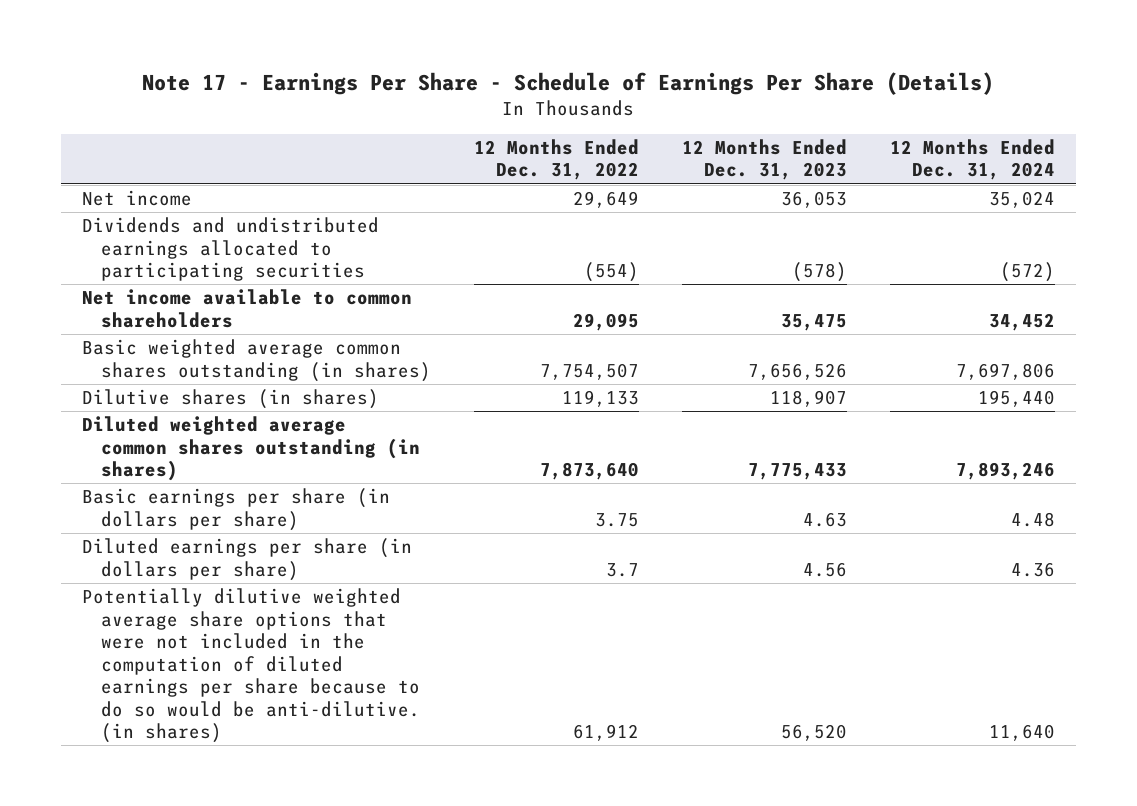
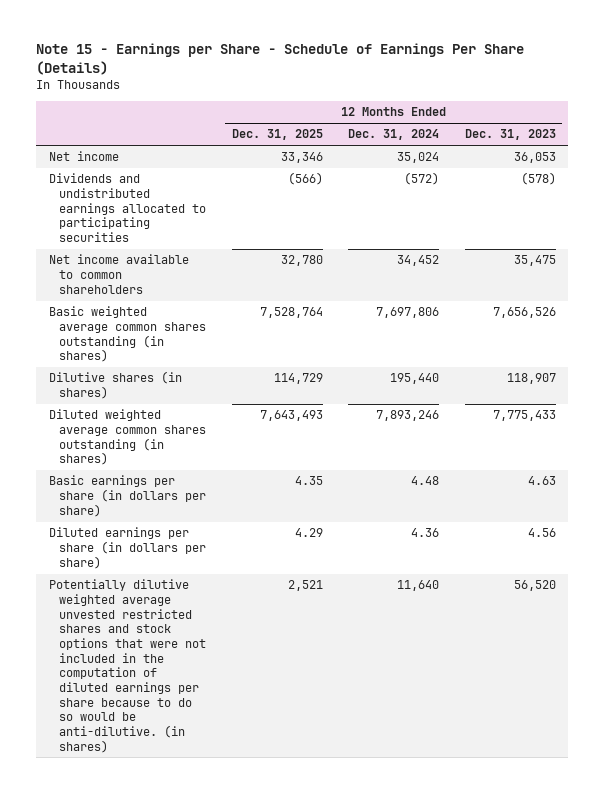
[142,71,995,95] Note 17 - Earnings Per Share - Schedule of Earnings Per Share (Details) -> [35,43,524,75] Note 15 - Earnings per Share - Schedule of Earnings Per Share (Details)
[473,138,639,181] 12 Months Ended Dec. 31, 2022 -> none
none -> [231,129,323,141] Dec. 31, 2025
[82,588,420,744] Potentially dilutive weighted average share options that were not included in the computation of diluted earnings per share because to do so would be anti-dilutive. (in shares) -> [48,579,207,753] Potentially dilutive weighted average unvested restricted shares and stock options that were not included in the computation of diluted earnings per share because to do so would be anti-dilutive. (in shares)

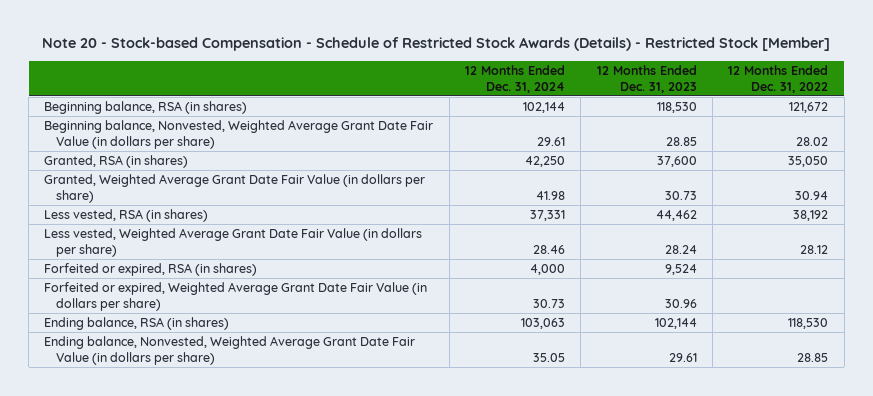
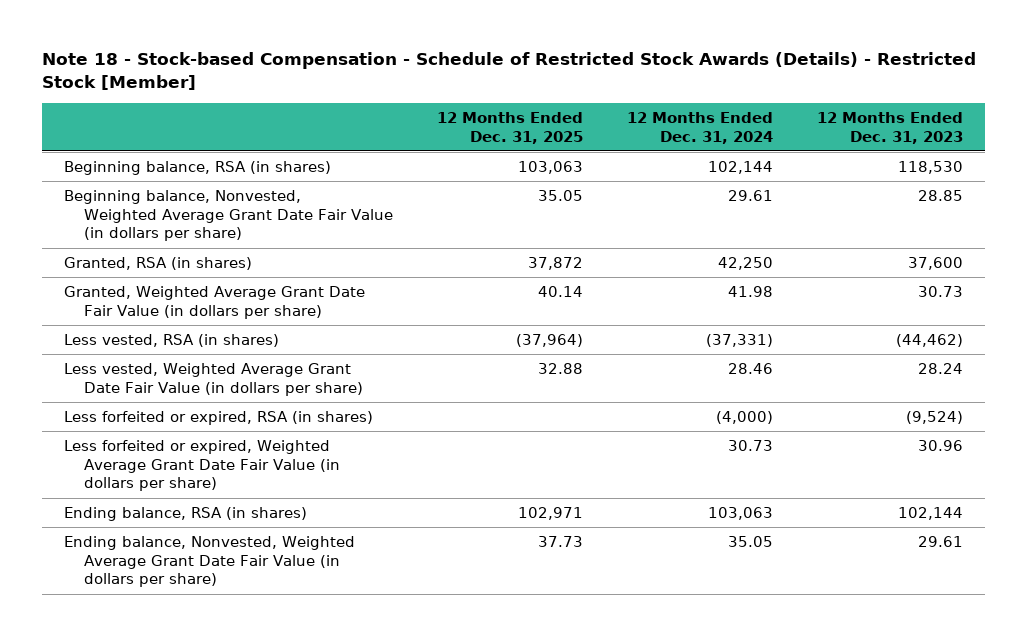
[42,37,831,52] Note 20 - Stock-based Compensation - Schedule of Restricted Stock Awards (Details) - Restricted Stock [Member] -> [41,51,976,91] Note 18 - Stock-based Compensation - Schedule of Restricted Stock Awards (Details) - Restricted Stock [Member]
[728,64,829,93] 12 Months Ended Dec. 31, 2022 -> none
none -> [436,112,583,144] 12 Months Ended Dec. 31, 2025
[530,209,566,221] 37,331 -> [705,333,773,347] (37,331)
[655,209,697,221] 44,462 -> [895,333,963,347] (44,462)
[44,262,258,276] Forfeited or expired, RSA (in shares) -> [63,410,373,425] Less forfeited or expired, RSA (in shares)
[530,263,566,275] 4,000 -> [715,410,773,424] (4,000)
[664,263,697,275] 9,524 -> [905,410,963,424] (9,524)
[44,281,428,311] Forfeited or expired, Weighted Average Grant Date Fair Value (in dollars per share) -> [63,439,340,492] Less forfeited or expired, Weighted Average Grant Date Fair Value (in dollars per share)

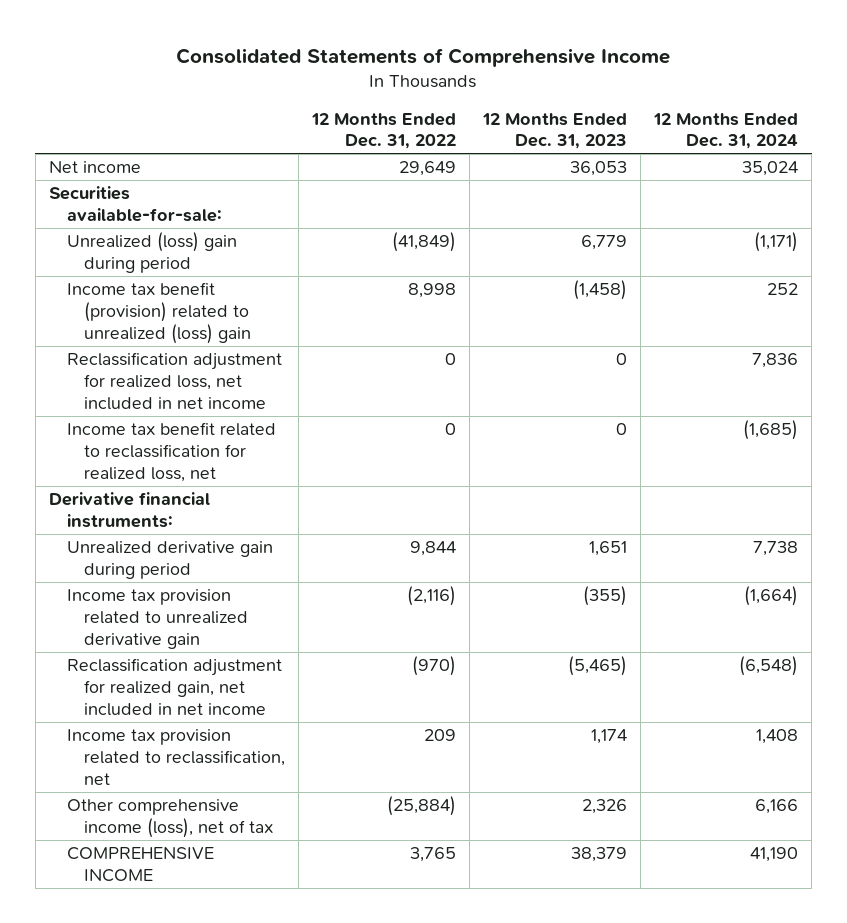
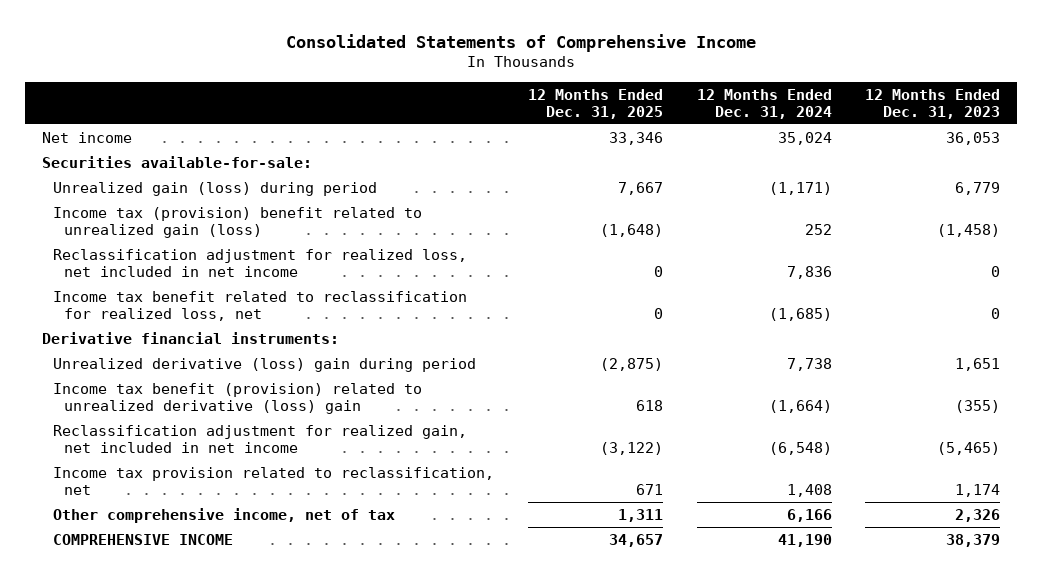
[311,112,457,150] 12 Months Ended Dec. 31, 2022 -> none
none -> [527,88,663,119] 12 Months Ended Dec. 31, 2025
[66,232,237,273] Unrealized (loss) gain during period -> [53,181,378,196] Unrealized gain (loss) during period
[66,282,252,344] Income tax benefit (provision) related to unrealized (loss) gain -> [53,206,423,238] Income tax (provision) benefit related to unrealized gain (loss)
[66,541,273,579] Unrealized derivative gain during period -> [53,357,477,372] Unrealized derivative (loss) gain during period
[66,589,249,649] Income tax provision related to unrealized derivative gain -> [53,382,423,414] Income tax benefit (provision) related to unrealized derivative (loss) gain
[66,799,274,838] Other comprehensive income (loss), net of tax -> [53,507,396,523] Other comprehensive income, net of tax

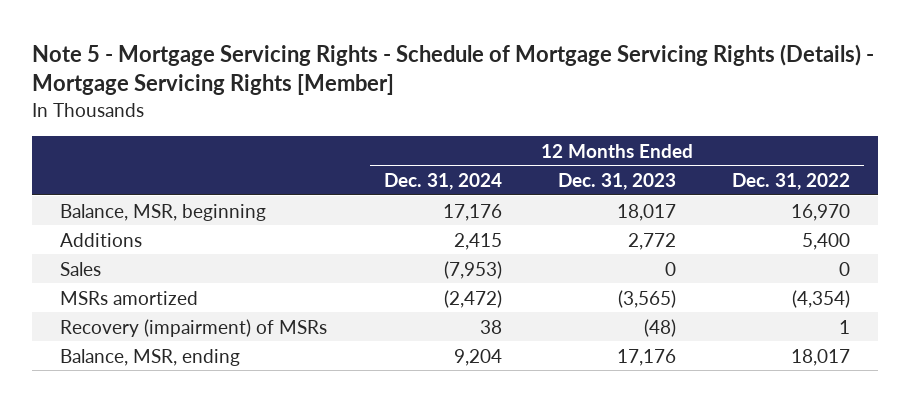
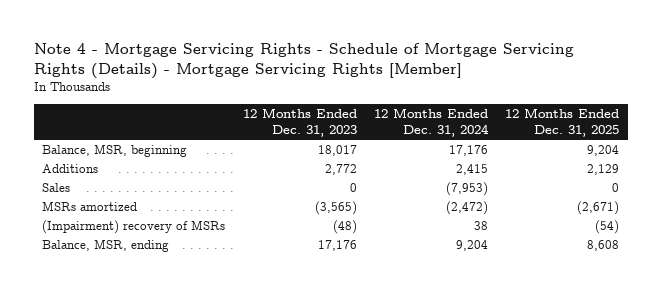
[32,43,875,96] Note 5 - Mortgage Servicing Rights - Schedule of Mortgage Servicing Rights (Details) - Mortgage Servicing Rights [Member] -> [33,42,574,79] Note 4 - Mortgage Servicing Rights - Schedule of Mortgage Servicing Rights (Details) - Mortgage Servicing Rights [Member]
[731,172,850,190] Dec. 31, 2022 -> none
none -> [505,108,620,137] 12 Months Ended Dec. 31, 2025
[60,318,328,337] Recovery (impairment) of MSRs -> [42,220,226,235] (Impairment) recovery of MSRs

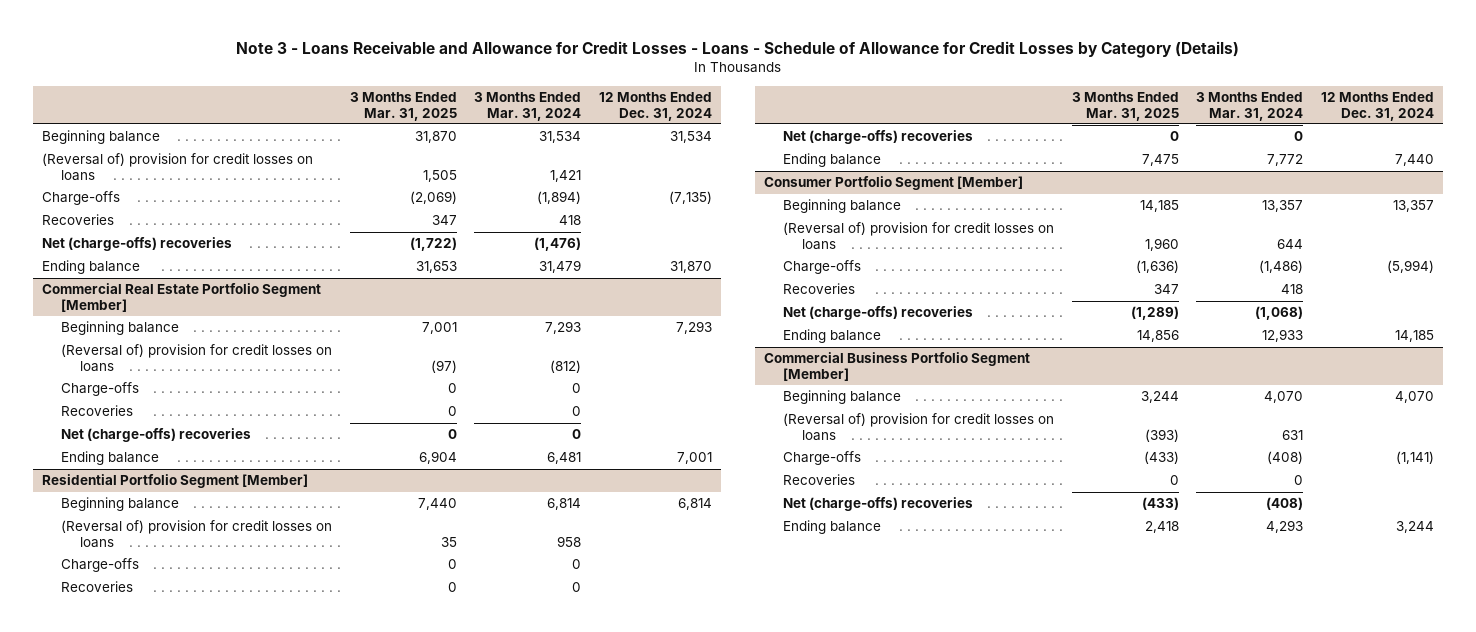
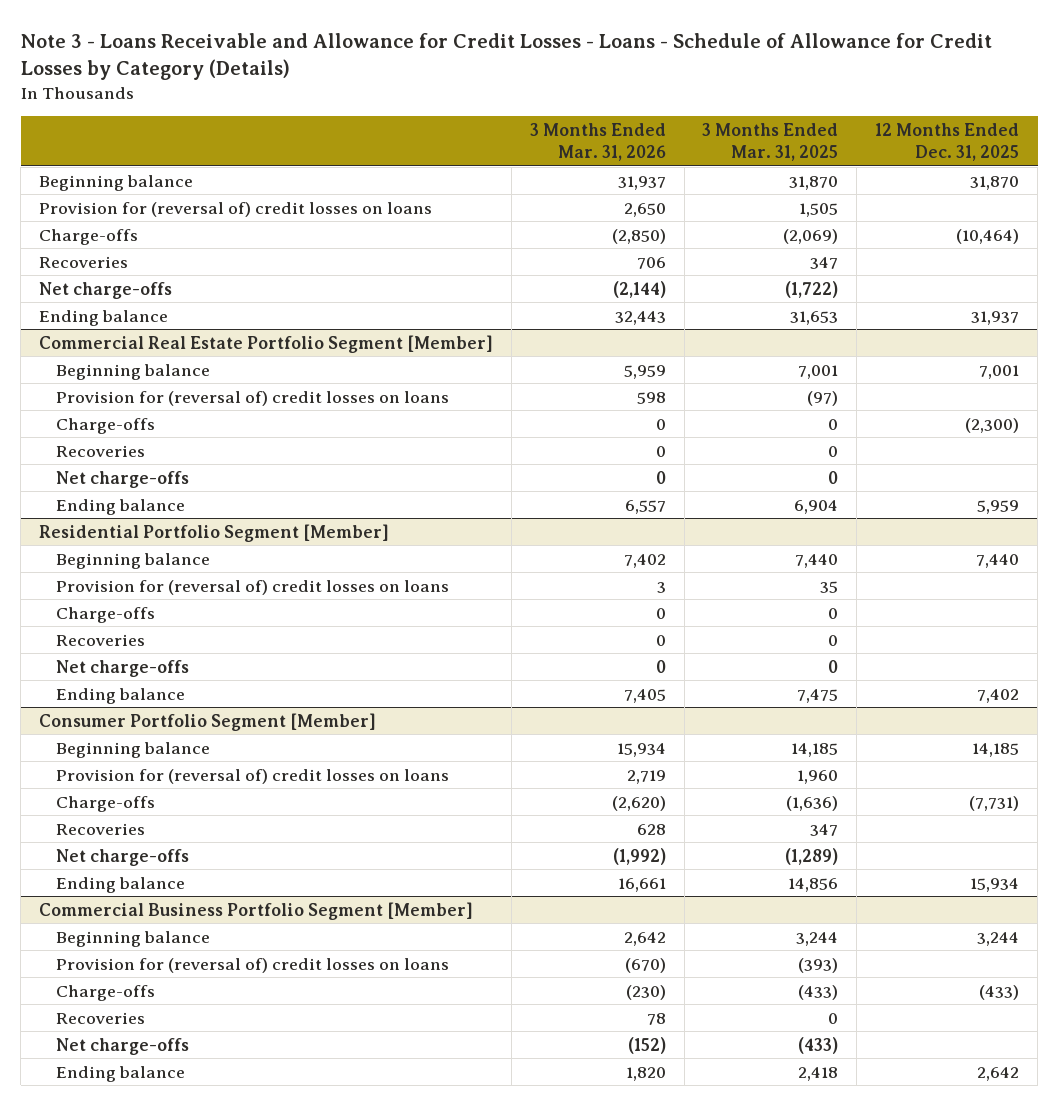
[474,91,582,121] 3 Months Ended Mar. 31, 2024 -> none
[599,91,713,121] 12 Months Ended Dec. 31, 2024 -> none
none -> [529,122,666,162] 3 Months Ended Mar. 31, 2026
none -> [875,122,1020,162] 12 Months Ended Dec. 31, 2025
[41,153,313,181] (Reversal of) provision for credit losses on loans -> [39,201,433,217] Provision for (reversal of) credit losses on loans
[41,237,232,252] Net (charge-offs) recoveries -> [39,281,173,299] Net charge-offs
[60,344,332,372] (Reversal of) provision for credit losses on loans -> [55,390,449,406] Provision for (reversal of) credit losses on loans
[60,428,251,443] Net (charge-offs) recoveries -> [55,470,189,488] Net charge-offs
[60,520,332,548] (Reversal of) provision for credit losses on loans -> [55,579,449,595] Provision for (reversal of) credit losses on loans
[782,130,973,145] Net (charge-offs) recoveries -> [55,659,189,677] Net charge-offs
[782,222,1054,250] (Reversal of) provision for credit losses on loans -> [55,768,449,784] Provision for (reversal of) credit losses on loans
[782,306,973,321] Net (charge-offs) recoveries -> [55,848,189,866] Net charge-offs
[782,413,1054,441] (Reversal of) provision for credit losses on loans -> [55,957,449,973] Provision for (reversal of) credit losses on loans
[782,497,973,512] Net (charge-offs) recoveries -> [55,1037,189,1055] Net charge-offs

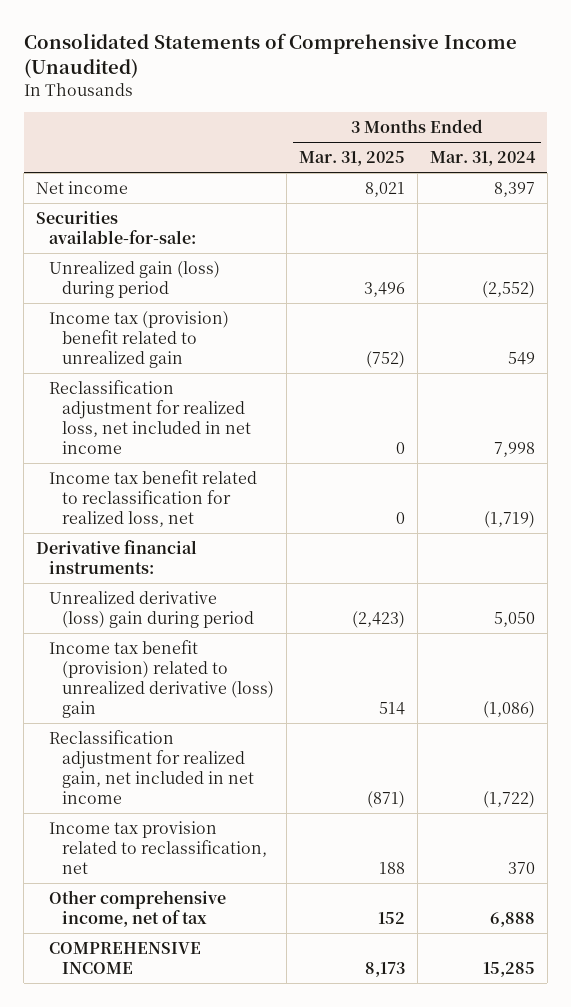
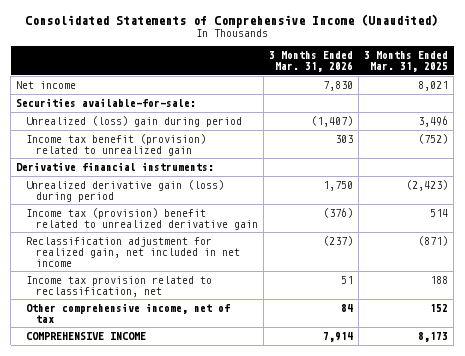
[429,151,536,167] Mar. 31, 2024 -> none
none -> [269,51,354,73] 3 Months Ended Mar. 31, 2026
[49,379,252,454] Reclassification adjustment for realized loss, net included in net income -> none
[49,469,258,527] Income tax benefit related to reclassification for realized loss, net -> none
[49,260,221,298] Unrealized gain (loss) during period -> [26,116,243,128] Unrealized (loss) gain during period
[49,310,230,368] Income tax (provision) benefit related to unrealized gain -> [26,134,207,156] Income tax benefit (provision) related to unrealized gain
[49,590,255,628] Unrealized derivative (loss) gain during period -> [26,180,225,202] Unrealized derivative gain (loss) during period
[49,639,275,718] Income tax benefit (provision) related to unrealized derivative (loss) gain -> [26,208,259,230] Income tax (provision) benefit related to unrealized derivative gain

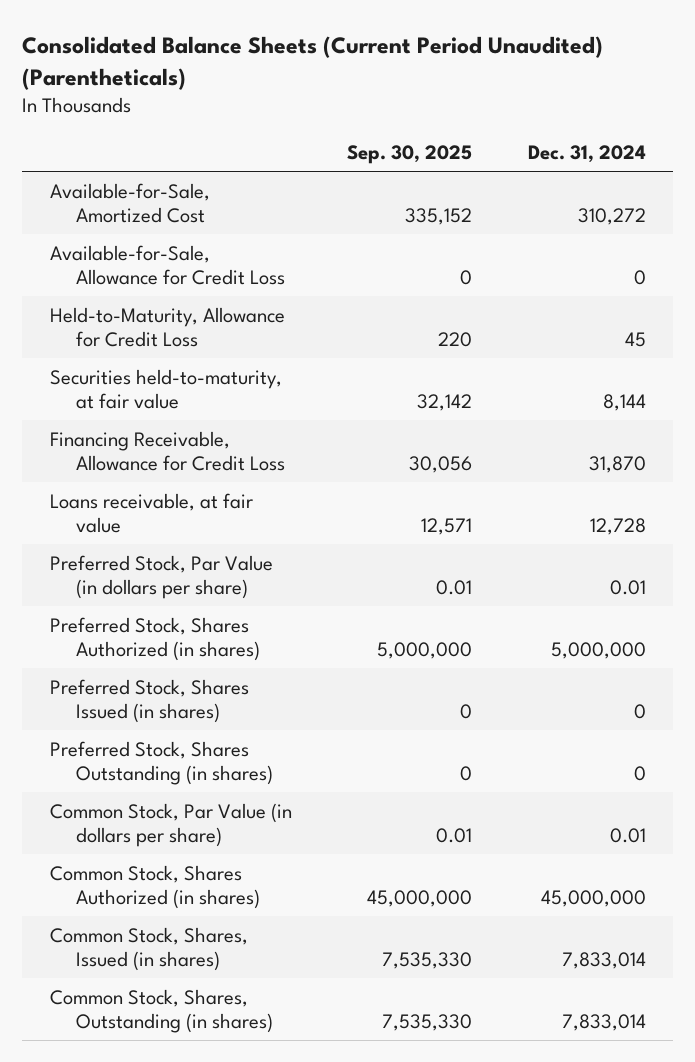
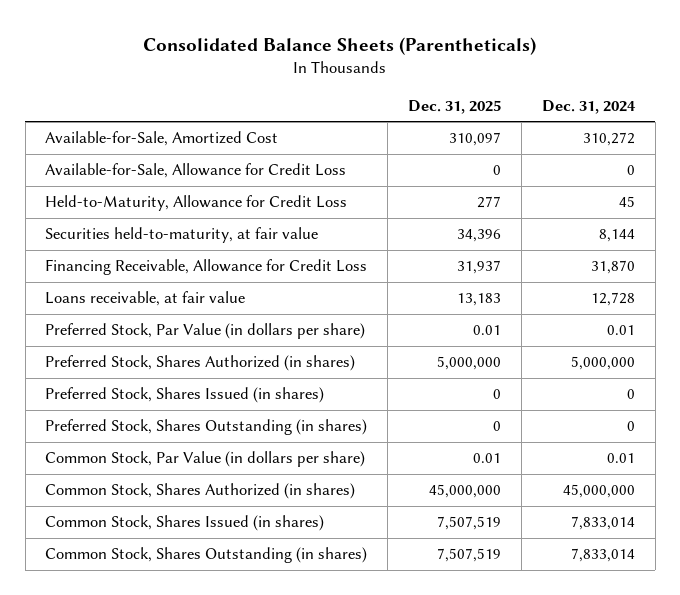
[21,36,603,90] Consolidated Balance Sheets (Current Period Unaudited) (Parentheticals) -> [143,36,537,55] Consolidated Balance Sheets (Parentheticals)
[347,144,473,164] Sep. 30, 2025 -> none
none -> [408,99,502,114] Dec. 31, 2025
[49,927,248,971] Common Stock, Shares, Issued (in shares) -> [45,515,325,532] Common Stock, Shares Issued (in shares)
[49,989,274,1033] Common Stock, Shares, Outstanding (in shares) -> [45,547,368,564] Common Stock, Shares Outstanding (in shares)

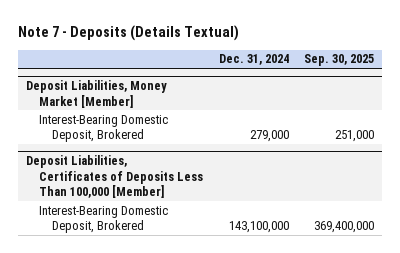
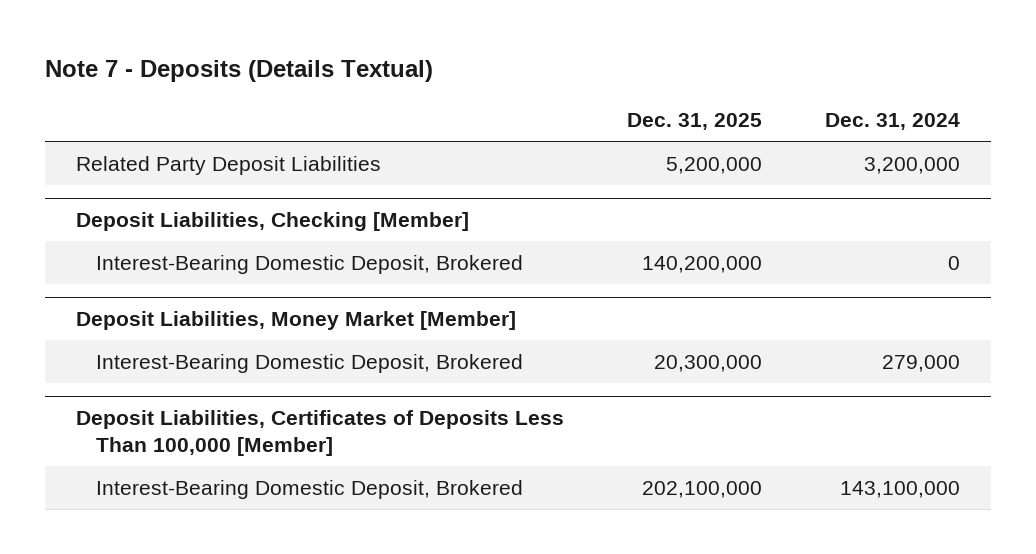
[304,54,375,67] Sep. 30, 2025 -> none
none -> [626,113,762,131] Dec. 31, 2025
none -> [76,155,382,175] Related Party Deposit Liabilities
none -> [76,211,470,231] Deposit Liabilities, Checking [Member]
none -> [95,254,523,274] Interest-Bearing Domestic Deposit, Brokered

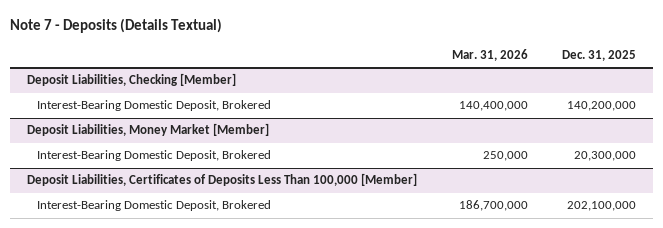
[824,113,960,131] Dec. 31, 2024 -> none
none -> [451,48,528,61] Mar. 31, 2026
[76,155,382,175] Related Party Deposit Liabilities -> none

